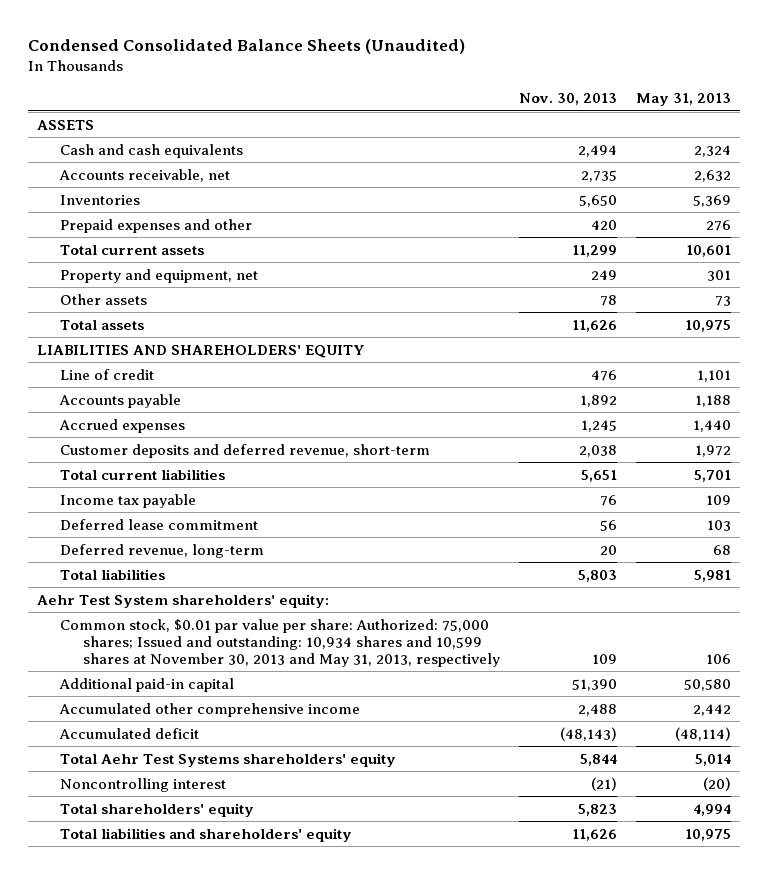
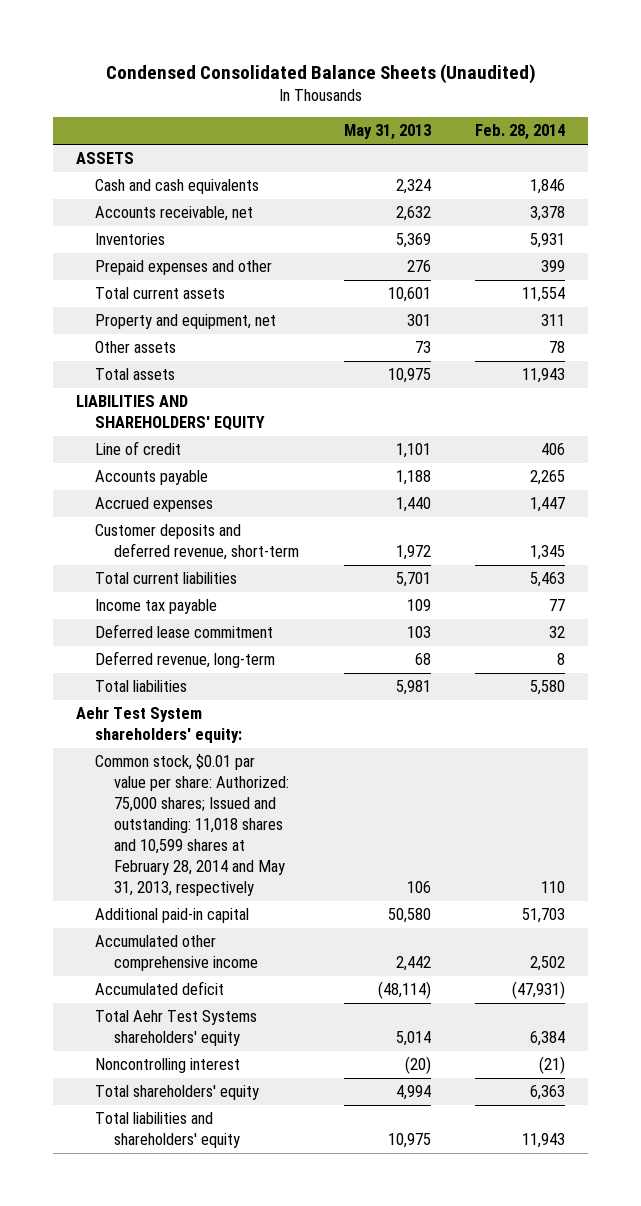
[519,93,618,106] Nov. 30, 2013 -> none
none -> [475,124,566,141] Feb. 28, 2014
[60,618,501,668] Common stock, $0.01 par value per share: Authorized: 75,000 shares; Issued and outstanding: 10,934 shares and 10,599 shares at November 30, 2013 and May 31, 2013, respectively -> [94,754,290,896] Common stock, $0.01 par value per share: Authorized: 75,000 shares; Issued and outstanding: 11,018 shares and 10,599 shares at February 28, 2014 and May 31, 2013, respectively

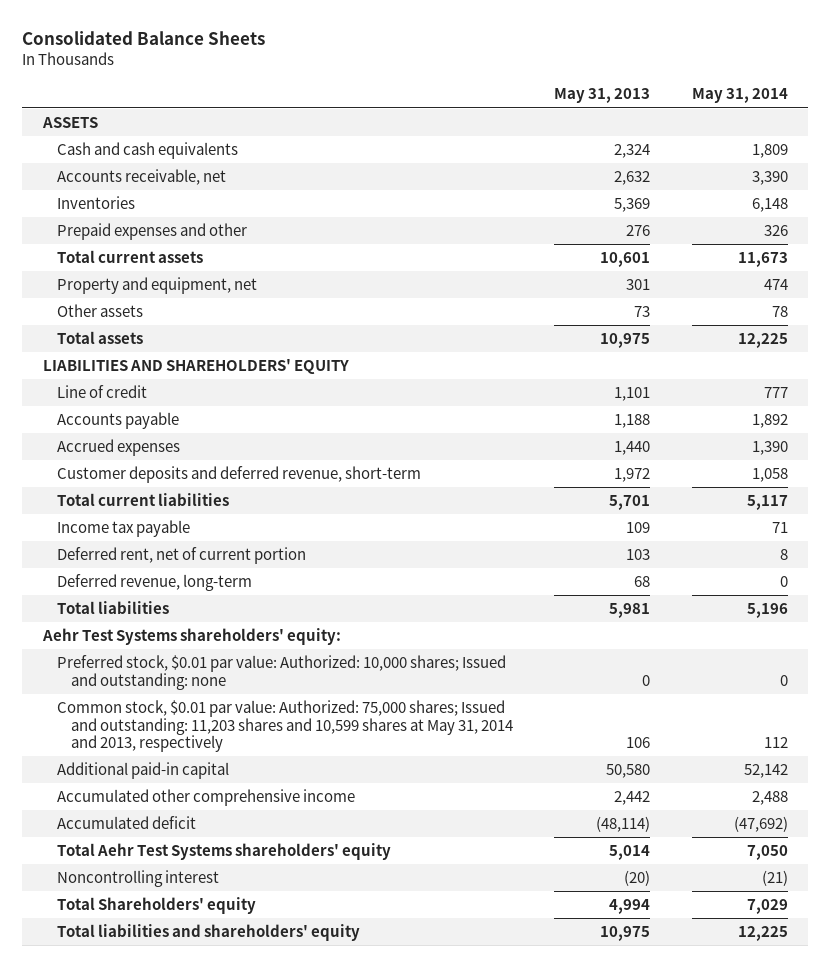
[105,63,536,84] Condensed Consolidated Balance Sheets (Unaudited) -> [22,31,266,46] Consolidated Balance Sheets
[475,124,566,141] Feb. 28, 2014 -> none
none -> [691,88,788,104] May 31, 2014
[94,624,273,639] Deferred lease commitment -> [57,547,307,565] Deferred rent, net of current portion
[75,707,242,744] Aehr Test System shareholders' equity: -> [42,628,342,646] Aehr Test Systems shareholders' equity:
none -> [57,655,507,690] Preferred stock, $0.01 par value: Authorized: 10,000 shares; Issued and outstanding: none
[94,754,290,896] Common stock, $0.01 par value per share: Authorized: 75,000 shares; Issued and outstanding: 11,018 shares and 10,599 shares at February 28, 2014 and May 31, 2013, respectively -> [57,700,513,752] Common stock, $0.01 par value: Authorized: 75,000 shares; Issued and outstanding: 11,203 shares and 10,599 shares at May 31, 2014 and 2013, respectively
[94,1085,259,1101] Total shareholders' equity -> [57,897,257,915] Total Shareholders' equity

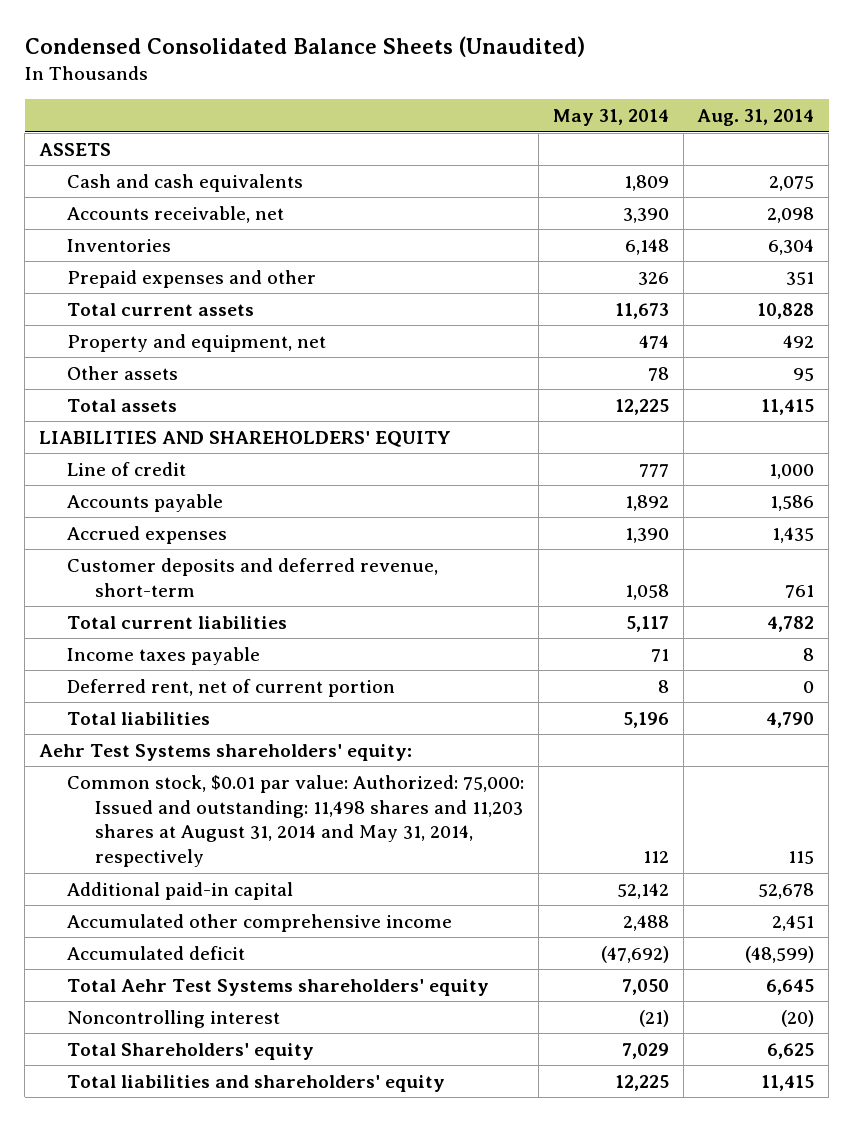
[22,31,266,46] Consolidated Balance Sheets -> [24,36,585,58] Condensed Consolidated Balance Sheets (Unaudited)
[554,88,651,104] May 31, 2013 -> none
none -> [697,109,815,127] Aug. 31, 2014
[57,520,191,538] Income tax payable -> [67,646,261,665] Income taxes payable
[57,574,253,592] Deferred revenue, long-term -> none
[57,655,507,690] Preferred stock, $0.01 par value: Authorized: 10,000 shares; Issued and outstanding: none -> none
[57,700,513,752] Common stock, $0.01 par value: Authorized: 75,000 shares; Issued and outstanding: 11,203 shares and 10,599 shares at May 31, 2014 and 2013, respectively -> [67,774,525,868] Common stock, $0.01 par value: Authorized: 75,000: Issued and outstanding: 11,498 shares and 11,203 shares at August 31, 2014 and May 31, 2014, respectively

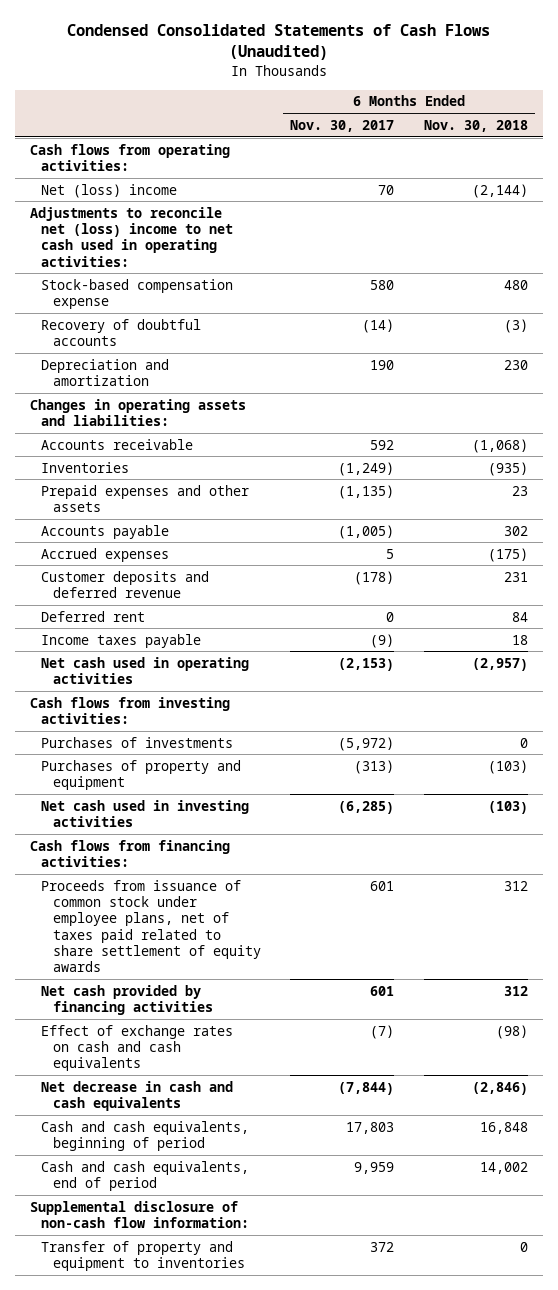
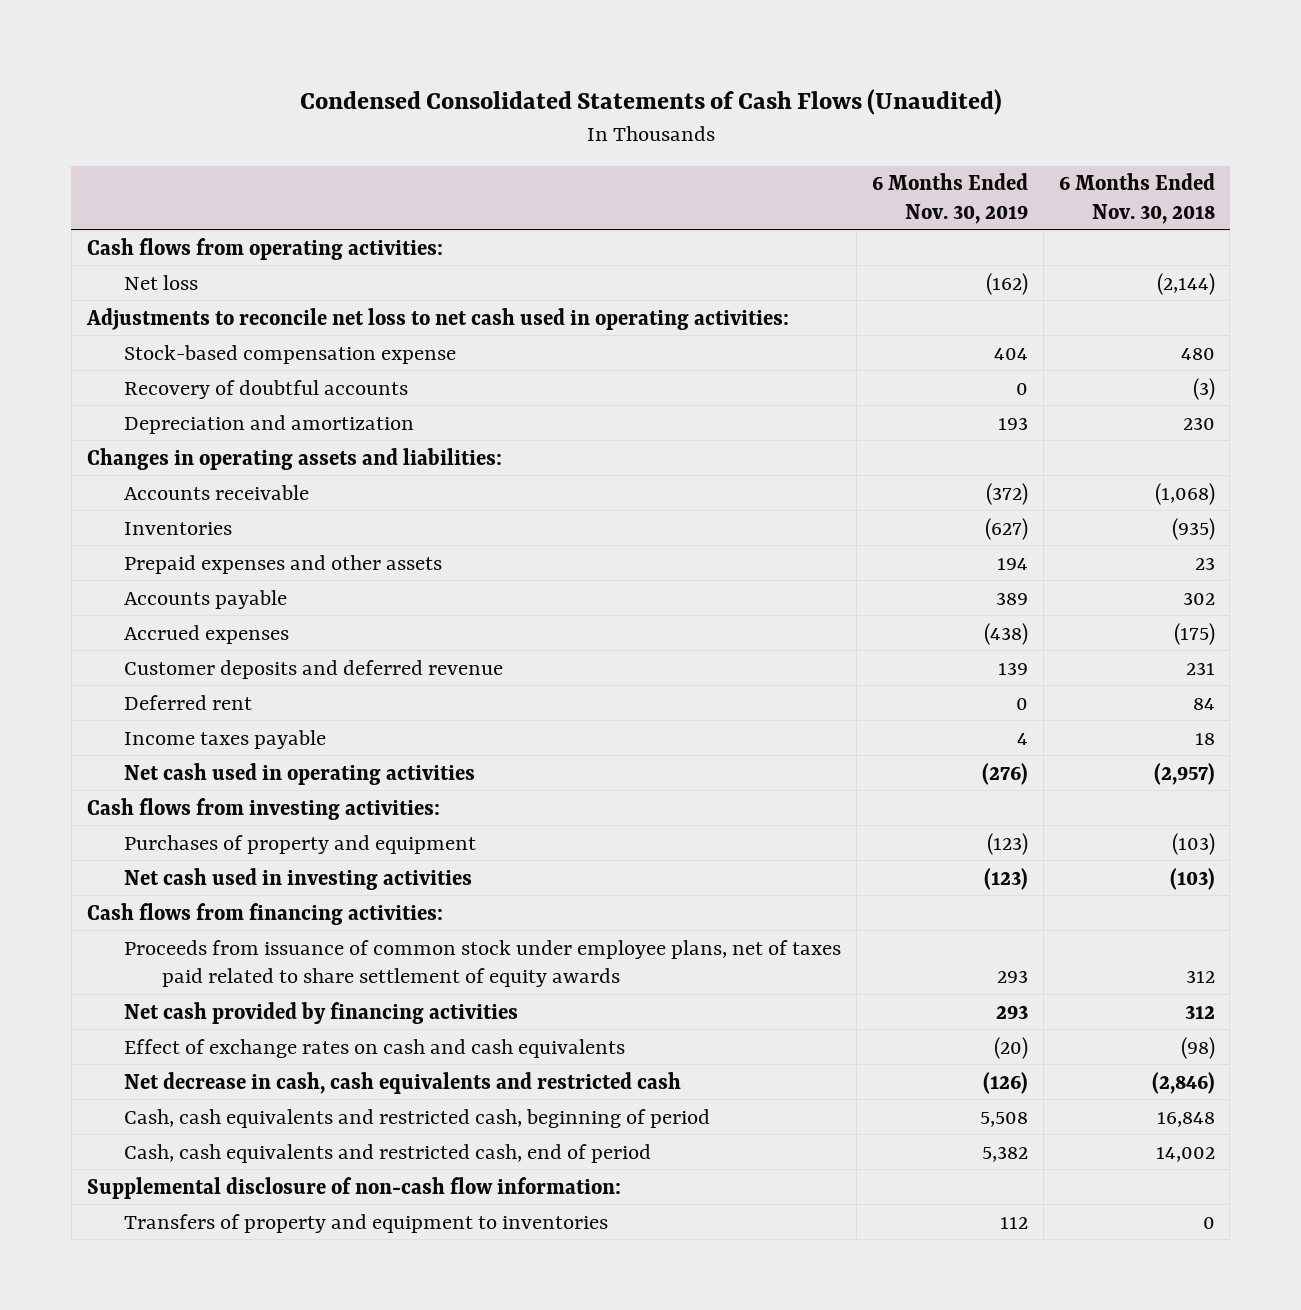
[290,119,395,132] Nov. 30, 2017 -> none
none -> [871,173,1028,224] 6 Months Ended Nov. 30, 2019
[41,183,178,198] Net (loss) income -> [124,274,199,290] Net loss
[29,206,234,267] Adjustments to reconcile net (loss) income to net cash used in operating activities: -> [85,307,789,330] Adjustments to reconcile net loss to net cash used in operating activities:
[41,736,234,748] Purchases of investments -> none
[41,1080,234,1111] Net decrease in cash and cash equivalents -> [124,1071,682,1094] Net decrease in cash, cash equivalents and restricted cash
[41,1120,250,1151] Cash and cash equivalents, beginning of period -> [124,1108,711,1128] Cash, cash equivalents and restricted cash, beginning of period
[41,1160,250,1191] Cash and cash equivalents, end of period -> [124,1143,652,1163] Cash, cash equivalents and restricted cash, end of period
[41,1240,245,1271] Transfer of property and equipment to inventories -> [124,1213,609,1233] Transfers of property and equipment to inventories

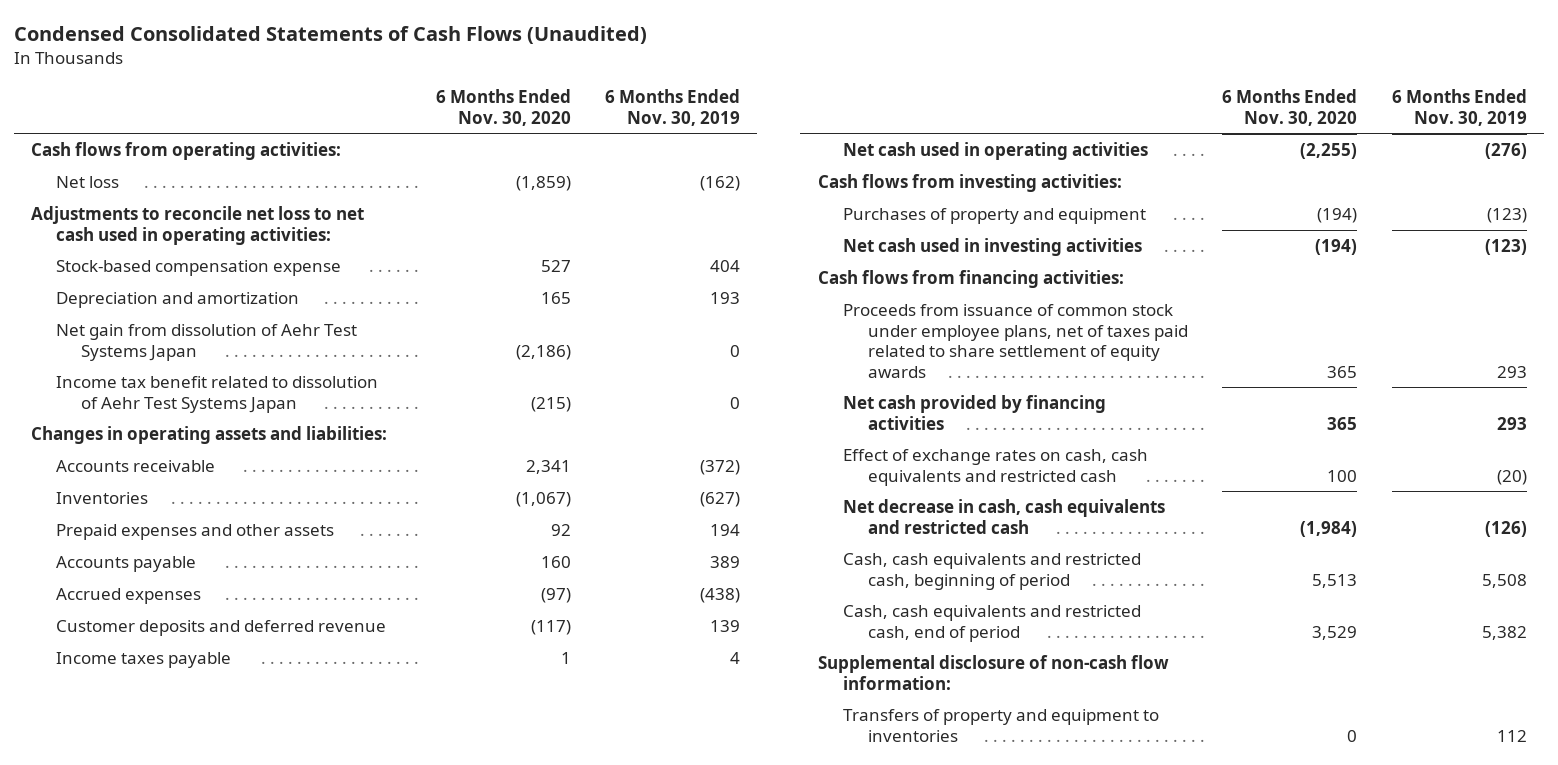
[1058,173,1215,224] 6 Months Ended Nov. 30, 2018 -> none
none -> [435,89,571,126] 6 Months Ended Nov. 30, 2020
[124,379,409,399] Recovery of doubtful accounts -> none
none -> [56,324,358,361] Net gain from dissolution of Aehr Test Systems Japan
none -> [56,376,379,413] Income tax benefit related to dissolution of Aehr Test Systems Japan
[124,694,253,710] Deferred rent -> none
[124,1038,626,1058] Effect of exchange rates on cash and cash equivalents -> [842,449,1148,486] Effect of exchange rates on cash, cash equivalents and restricted cash

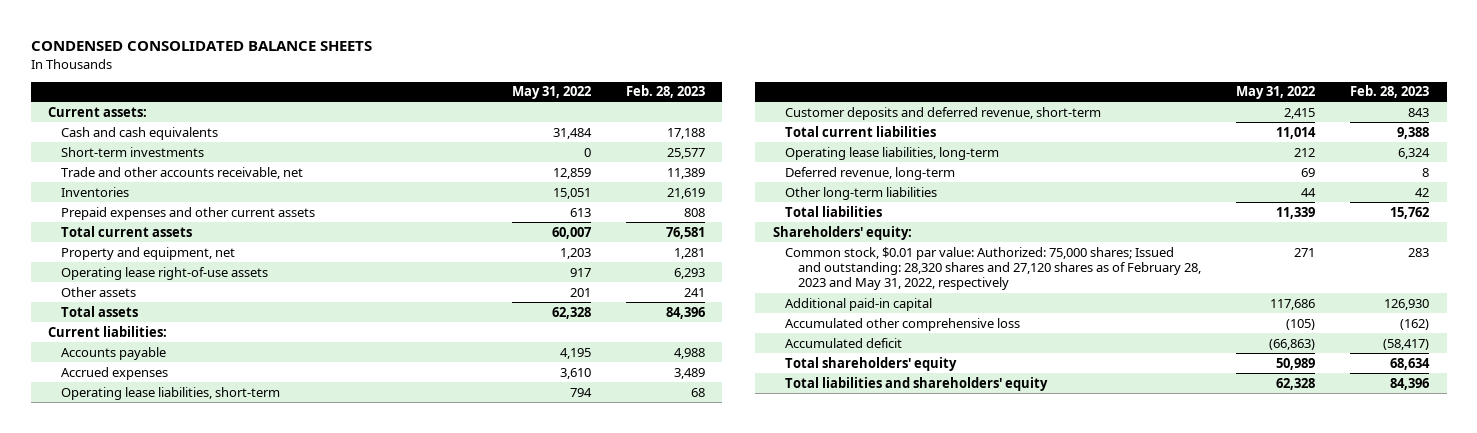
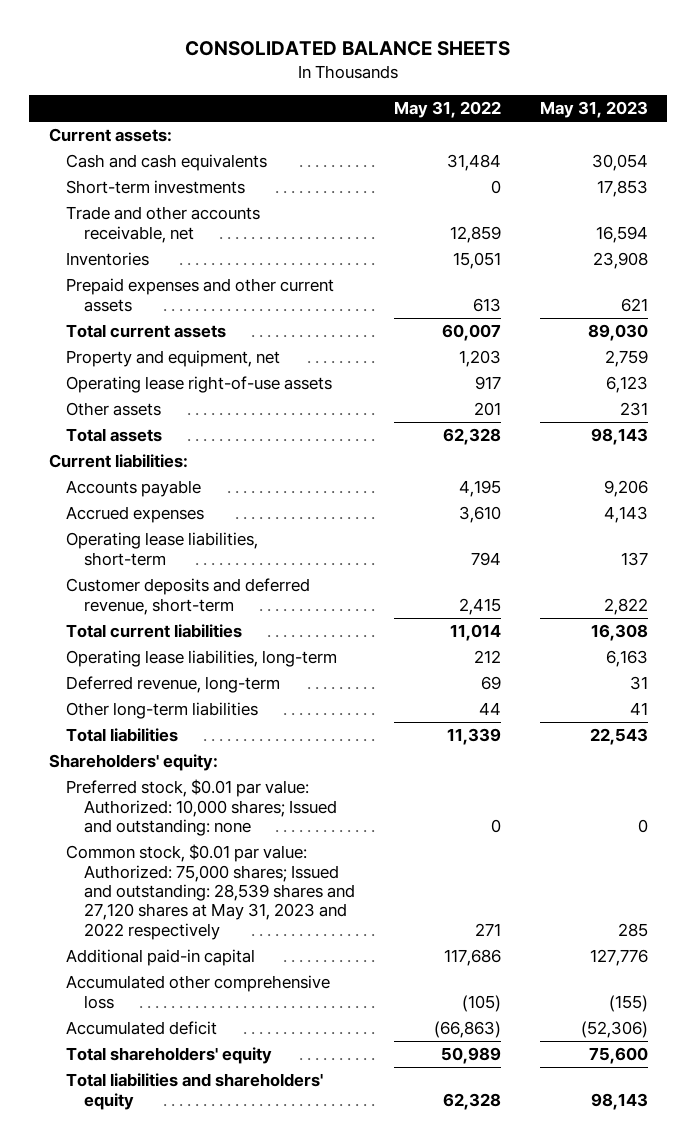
[30,40,372,51] CONDENSED CONSOLIDATED BALANCE SHEETS -> [185,41,511,57] CONSOLIDATED BALANCE SHEETS
[625,85,705,99] Feb. 28, 2023 -> none
none -> [539,101,648,119] May 31, 2023
none -> [66,779,338,836] Preferred stock, $0.01 par value: Authorized: 10,000 shares; Issued and outstanding: none
[785,246,1202,291] Common stock, $0.01 par value: Authorized: 75,000 shares; Issued and outstanding: 28,320 shares and 27,120 shares as of February 28, 2023 and May 31, 2022, respectively -> [66,844,356,940] Common stock, $0.01 par value: Authorized: 75,000 shares; Issued and outstanding: 28,539 shares and 27,120 shares at May 31, 2023 and 2022 respectively

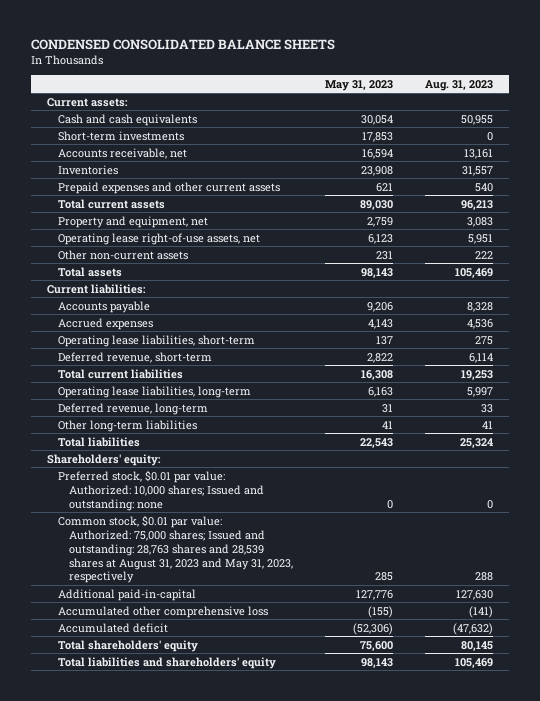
[185,41,511,57] CONSOLIDATED BALANCE SHEETS -> [31,38,336,50] CONDENSED CONSOLIDATED BALANCE SHEETS
[393,101,501,119] May 31, 2022 -> none
none -> [424,79,493,91] Aug. 31, 2023
[66,206,261,243] Trade and other accounts receivable, net -> [58,147,188,159] Accounts receivable, net
[66,376,333,394] Operating lease right-of-use assets -> [58,232,261,245] Operating lease right-of-use assets, net
[66,402,162,417] Other assets -> [58,249,189,260] Other non-current assets
[66,578,311,615] Customer deposits and deferred revenue, short-term -> [58,351,213,363] Deferred revenue, short-term
[66,844,356,940] Common stock, $0.01 par value: Authorized: 75,000 shares; Issued and outstanding: 28,539 shares and 27,120 shares at May 31, 2023 and 2022 respectively -> [58,514,294,584] Common stock, $0.01 par value: Authorized: 75,000 shares; Issued and outstanding: 28,763 shares and 28,539 shares at August 31, 2023 and May 31, 2023, respectively
[66,949,256,967] Additional paid-in capital -> [58,588,197,601] Additional paid-in-capital

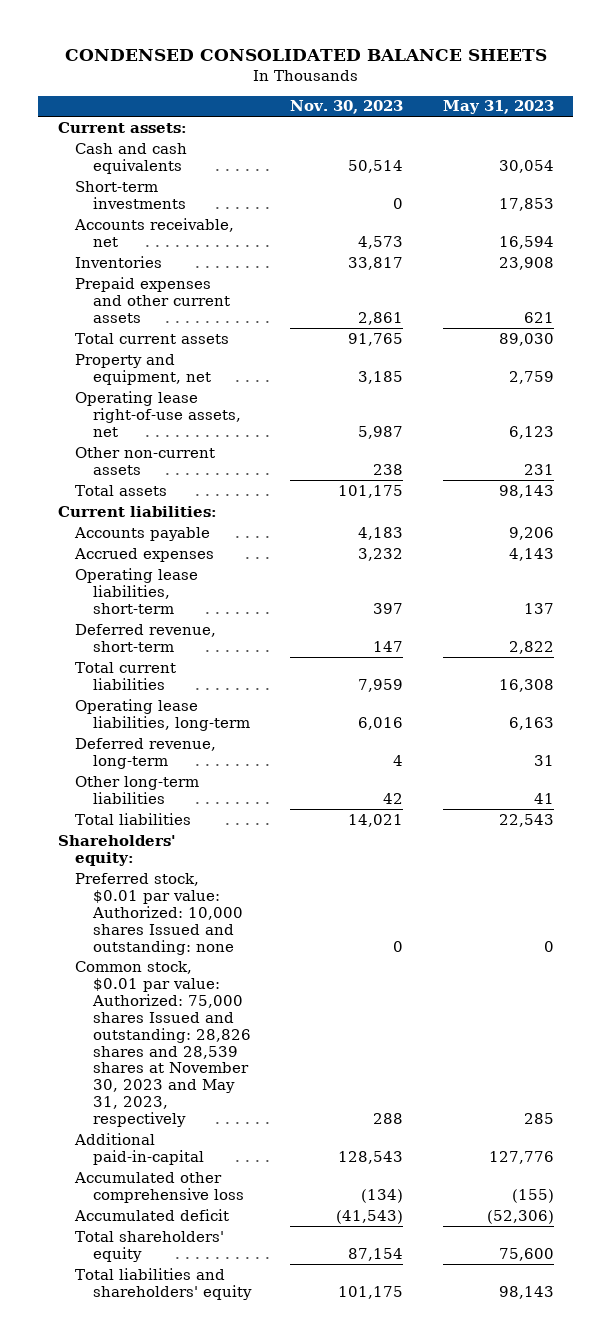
[424,79,493,91] Aug. 31, 2023 -> none
none -> [290,100,404,115] Nov. 30, 2023
[58,469,265,511] Preferred stock, $0.01 par value: Authorized: 10,000 shares; Issued and outstanding: none -> [75,872,243,955] Preferred stock, $0.01 par value: Authorized: 10,000 shares Issued and outstanding: none
[58,514,294,584] Common stock, $0.01 par value: Authorized: 75,000 shares; Issued and outstanding: 28,763 shares and 28,539 shares at August 31, 2023 and May 31, 2023, respectively -> [75,960,251,1128] Common stock, $0.01 par value: Authorized: 75,000 shares Issued and outstanding: 28,826 shares and 28,539 shares at November 30, 2023 and May 31, 2023, respectively

